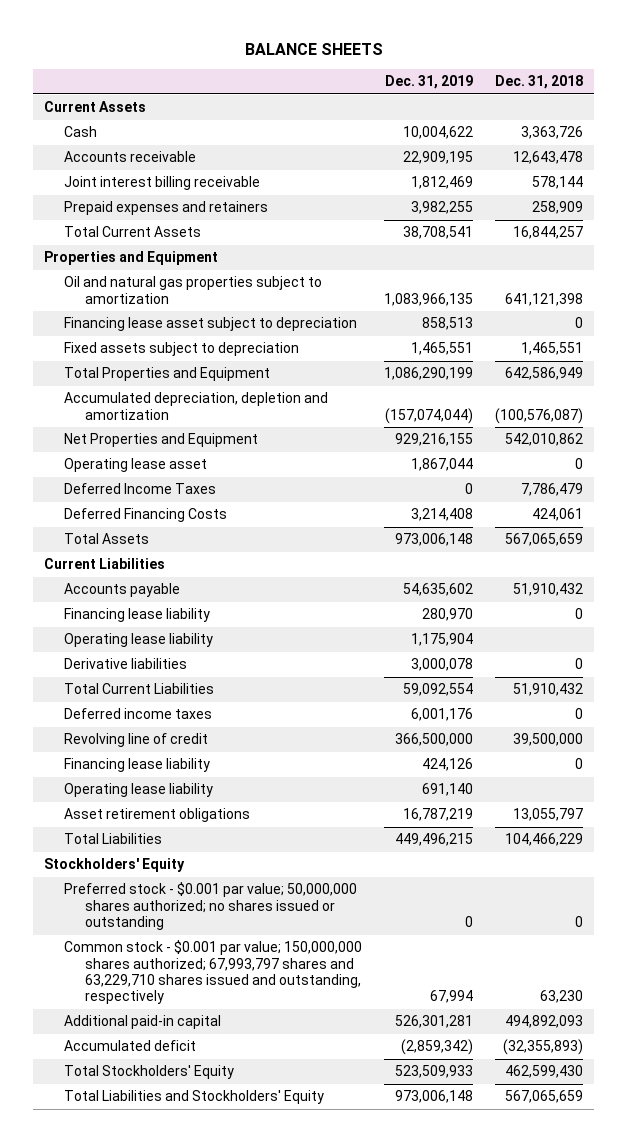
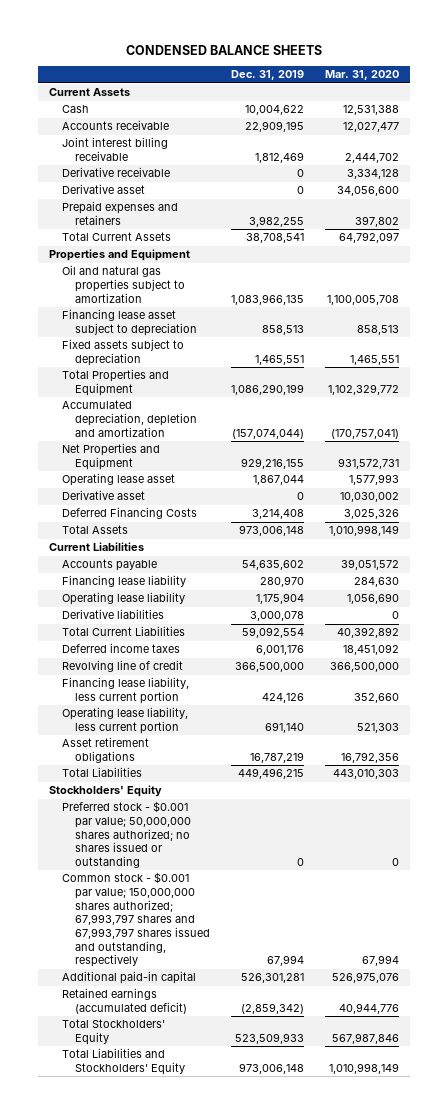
[244,42,383,55] BALANCE SHEETS -> [125,45,322,56] CONDENSED BALANCE SHEETS
[494,75,583,90] Dec. 31, 2018 -> none
none -> [325,70,400,81] Mar. 31, 2020
none -> [61,167,170,178] Derivative receivable
none -> [61,184,145,195] Derivative asset
[64,483,217,495] Deferred Income Taxes -> none
none -> [61,490,145,501] Derivative asset
[64,758,211,773] Financing lease liability -> [61,677,189,705] Financing lease liability, less current portion
[64,783,214,798] Operating lease liability -> [61,707,188,735] Operating lease liability, less current portion
[64,940,363,1005] Common stock - $0.001 par value; 150,000,000 shares authorized; 67,993,797 shares and 63,229,710 shares issued and outstanding, respectively -> [61,872,210,968] Common stock - $0.001 par value; 150,000,000 shares authorized; 67,993,797 shares and 67,993,797 shares issued and outstanding, respectively
[64,1040,197,1052] Accumulated deficit -> [61,988,187,1015] Retained earnings (accumulated deficit)

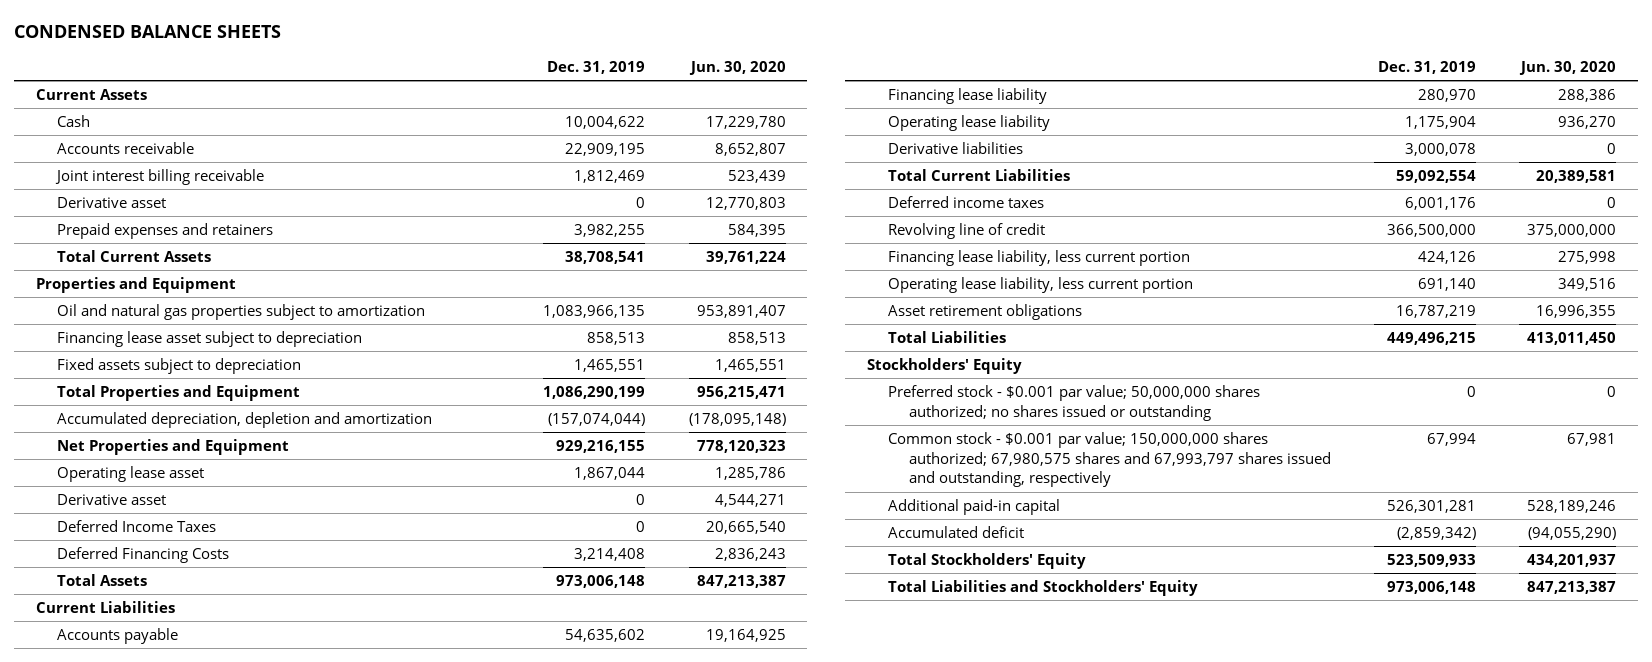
[325,70,400,81] Mar. 31, 2020 -> none
none -> [688,61,786,76] Jun. 30, 2020
[61,167,170,178] Derivative receivable -> none
none -> [56,520,216,533] Deferred Income Taxes
[61,872,210,968] Common stock - $0.001 par value; 150,000,000 shares authorized; 67,993,797 shares and 67,993,797 shares issued and outstanding, respectively -> [887,432,1331,488] Common stock - $0.001 par value; 150,000,000 shares authorized; 67,980,575 shares and 67,993,797 shares issued and outstanding, respectively
[61,988,187,1015] Retained earnings (accumulated deficit) -> [887,526,1024,539] Accumulated deficit

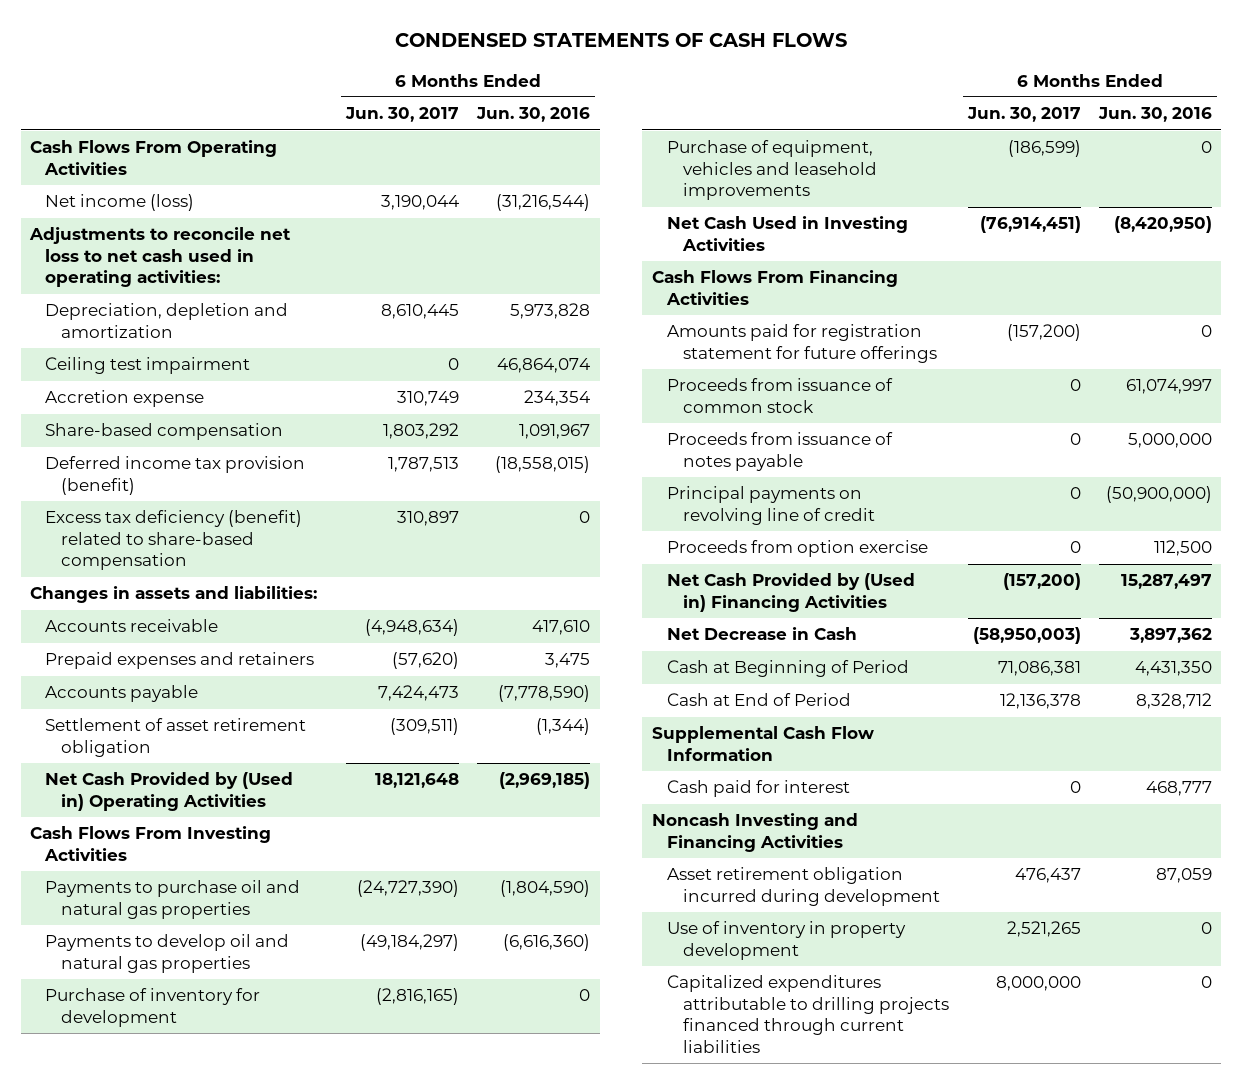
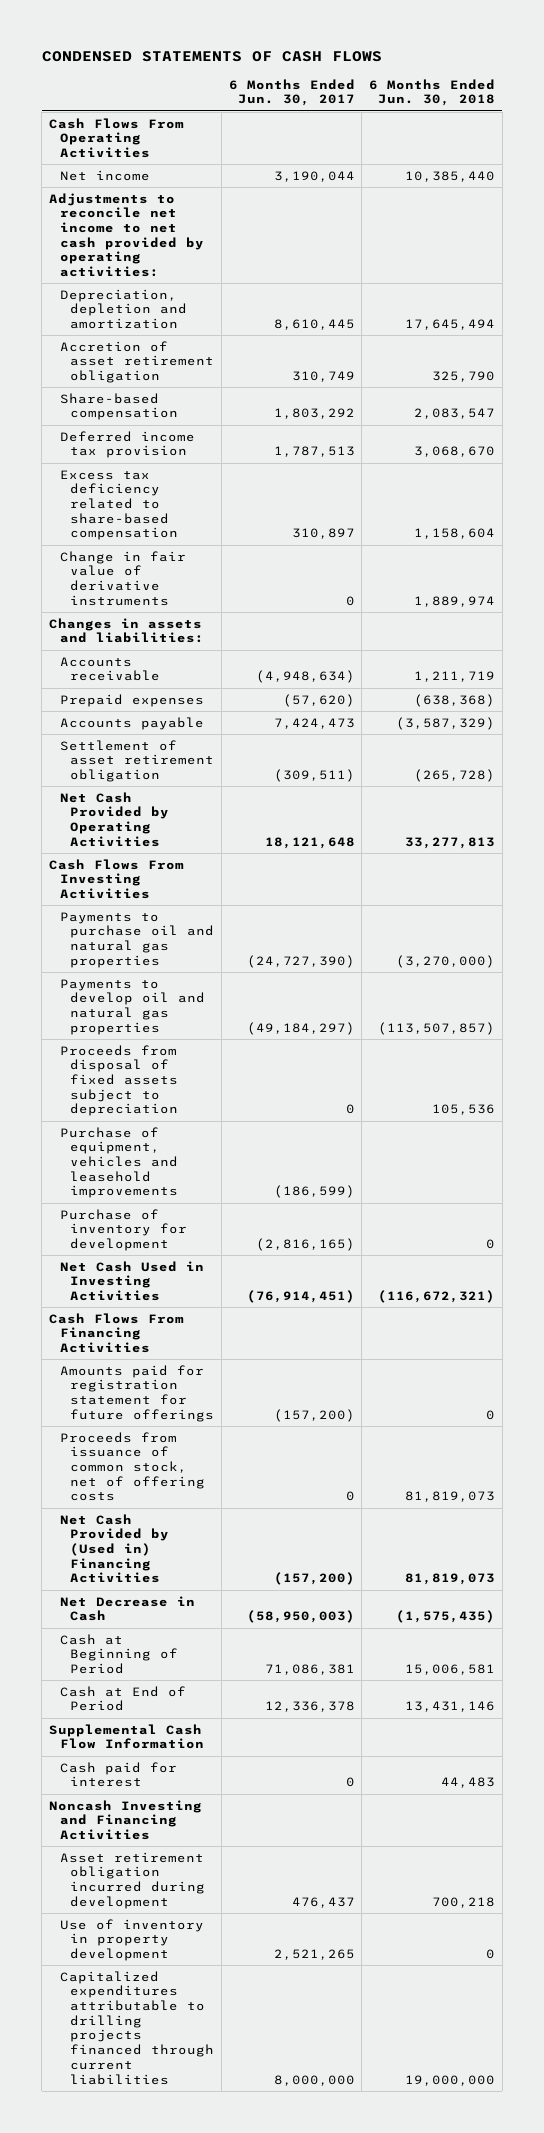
[476,107,591,123] Jun. 30, 2016 -> none
none -> [368,78,495,107] 6 Months Ended Jun. 30, 2018
[45,194,195,212] Net income (loss) -> [59,169,150,181] Net income
[28,227,291,288] Adjustments to reconcile net loss to net cash used in operating activities: -> [48,192,204,278] Adjustments to reconcile net income to net cash provided by operating activities:
[45,357,251,375] Ceiling test impairment -> none
[45,390,205,408] Accretion expense -> [59,340,215,384] Accretion of asset retirement obligation
[45,456,306,495] Deferred income tax provision (benefit) -> [59,430,195,459] Deferred income tax provision
[45,510,303,571] Excess tax deficiency (benefit) related to share-based compensation -> [59,469,179,541] Excess tax deficiency related to share-based compensation
none -> [59,550,186,606] Change in fair value of derivative instruments
[45,652,315,670] Prepaid expenses and retainers -> [59,693,204,707] Prepaid expenses
[45,772,294,811] Net Cash Provided by (Used in) Operating Activities -> [59,791,170,847] Net Cash Provided by Operating Activities
none -> [59,1044,179,1117] Proceeds from disposal of fixed assets subject to depreciation
[45,988,261,1027] Purchase of inventory for development -> [59,1208,188,1252] Purchase of inventory for development
[667,432,894,471] Proceeds from issuance of notes payable -> none
[667,486,876,525] Principal payments on revolving line of credit -> none
[667,540,929,558] Proceeds from option exercise -> none
[667,378,894,413] Proceeds from issuance of common stock -> [59,1431,206,1502] Proceeds from issuance of common stock, net of offering costs
[999,693,1081,710] 12,136,378 -> [264,1701,355,1713] 12,336,378

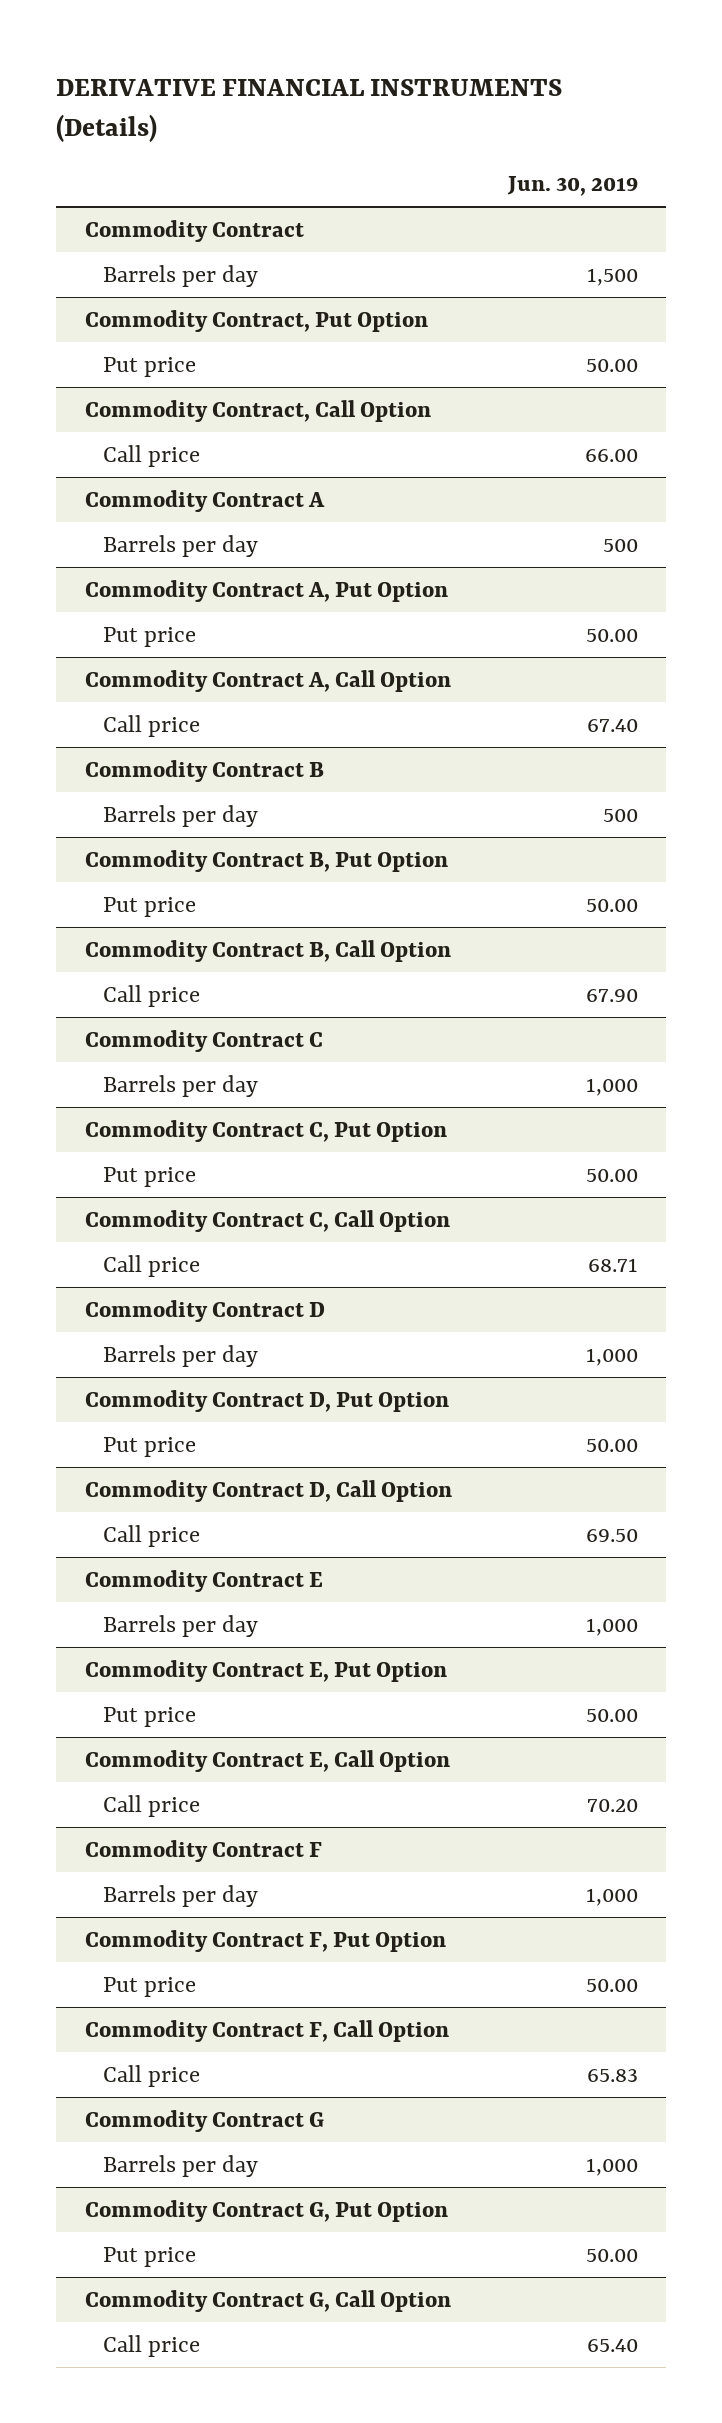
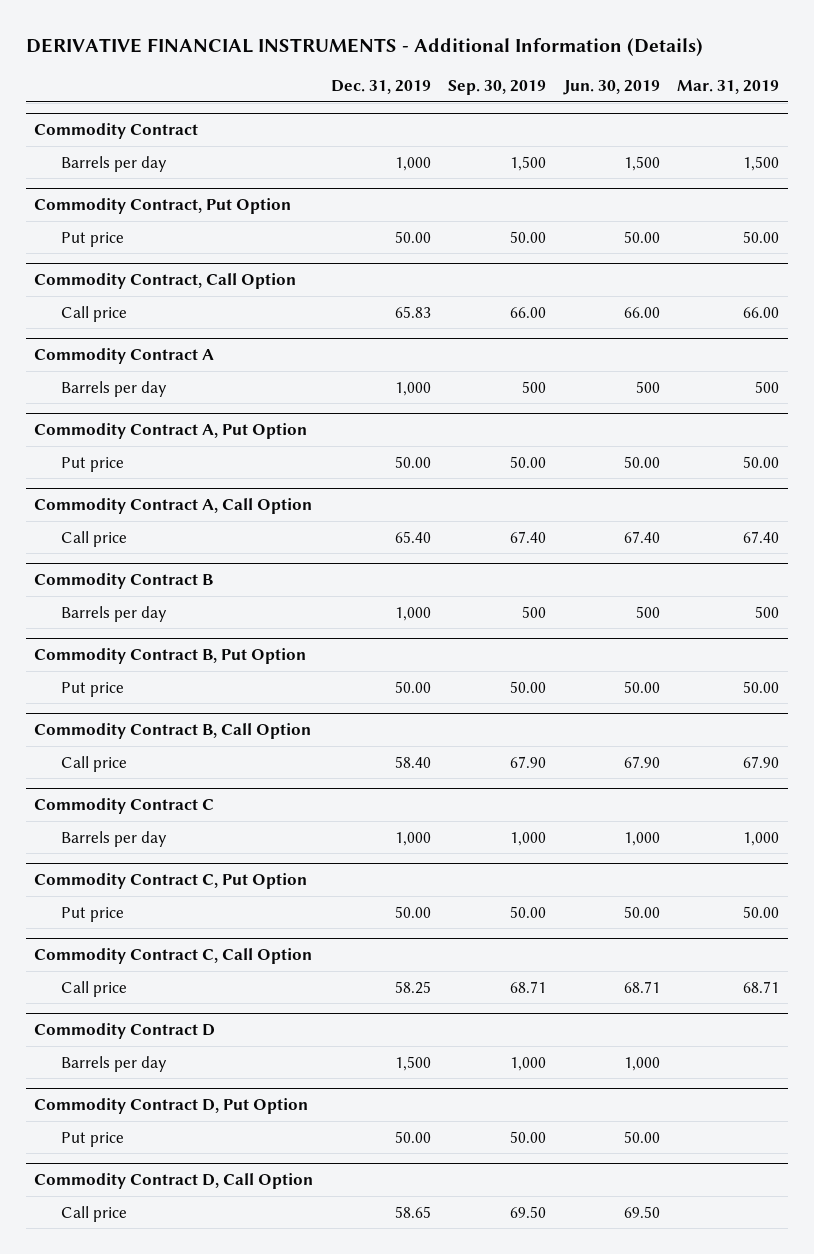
[56,79,563,143] DERIVATIVE FINANCIAL INSTRUMENTS (Details) -> [25,38,703,57] DERIVATIVE FINANCIAL INSTRUMENTS - Additional Information (Details)
none -> [330,80,431,95] Dec. 31, 2019
none -> [448,80,547,96] Sep. 30, 2019
none -> [677,80,780,95] Mar. 31, 2019
[84,1569,323,1592] Commodity Contract E -> none
[103,1614,259,1637] Barrels per day -> none
[84,1659,447,1682] Commodity Contract E, Put Option -> none
[103,1706,197,1727] Put price -> none
[84,1749,450,1772] Commodity Contract E, Call Option -> none
[103,1794,201,1817] Call price -> none
[84,1839,322,1862] Commodity Contract F -> none
[103,1884,259,1907] Barrels per day -> none
[84,1929,446,1952] Commodity Contract F, Put Option -> none
[103,1976,197,1997] Put price -> none
[84,2019,449,2042] Commodity Contract F, Call Option -> none
[103,2064,201,2087] Call price -> none
[84,2109,324,2132] Commodity Contract G -> none
[103,2154,259,2177] Barrels per day -> none
[84,2199,448,2222] Commodity Contract G, Put Option -> none
[103,2246,197,2267] Put price -> none
[84,2289,451,2312] Commodity Contract G, Call Option -> none
[103,2334,201,2357] Call price -> none

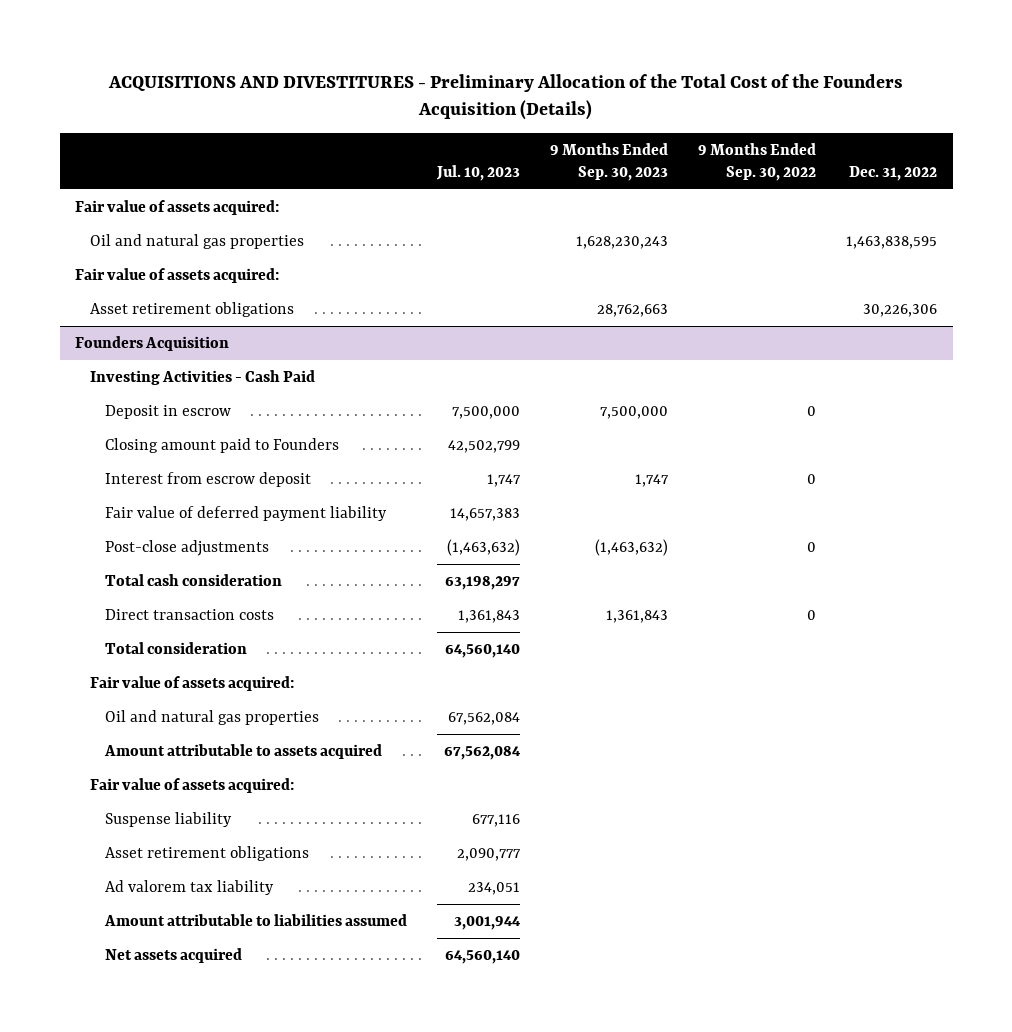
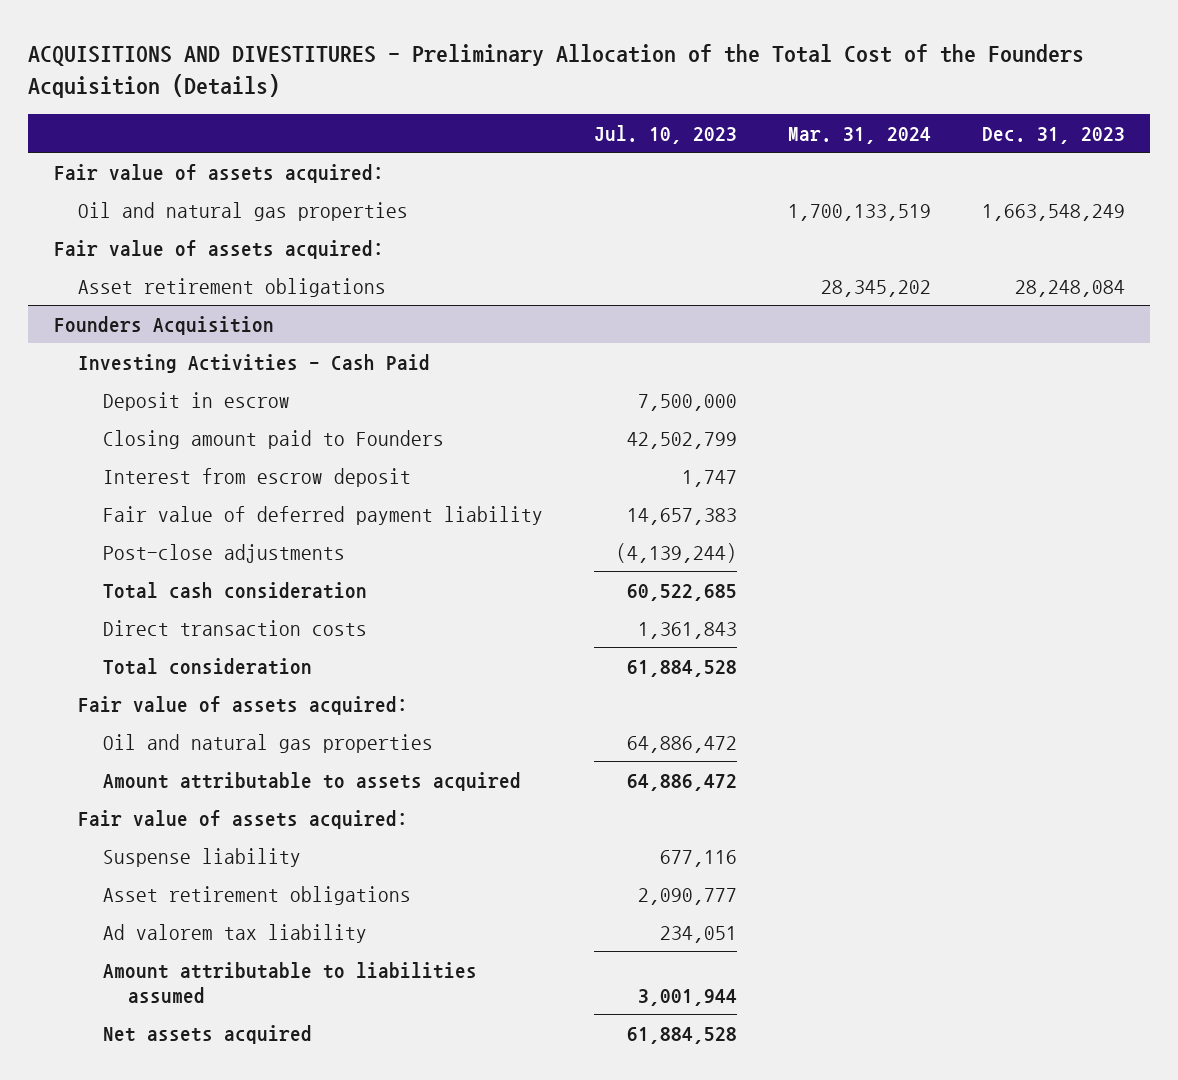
[550,143,669,181] 9 Months Ended Sep. 30, 2023 -> none
[698,143,817,181] 9 Months Ended Sep. 30, 2022 -> none
[849,165,938,181] Dec. 31, 2022 -> none
none -> [787,127,931,145] Mar. 31, 2024
none -> [981,127,1125,145] Dec. 31, 2023
[447,538,521,556] (1,463,632) -> [616,542,738,563] (4,139,244)
[445,575,521,590] 63,198,297 -> [627,583,738,601] 60,522,685
[445,643,521,658] 64,560,140 -> [627,659,738,677] 61,884,528
[448,711,521,725] 67,562,084 -> [627,735,738,753] 64,886,472
[444,745,522,760] 67,562,084 -> [627,773,738,791] 64,886,472
[445,949,521,964] 64,560,140 -> [627,1026,738,1044] 61,884,528

